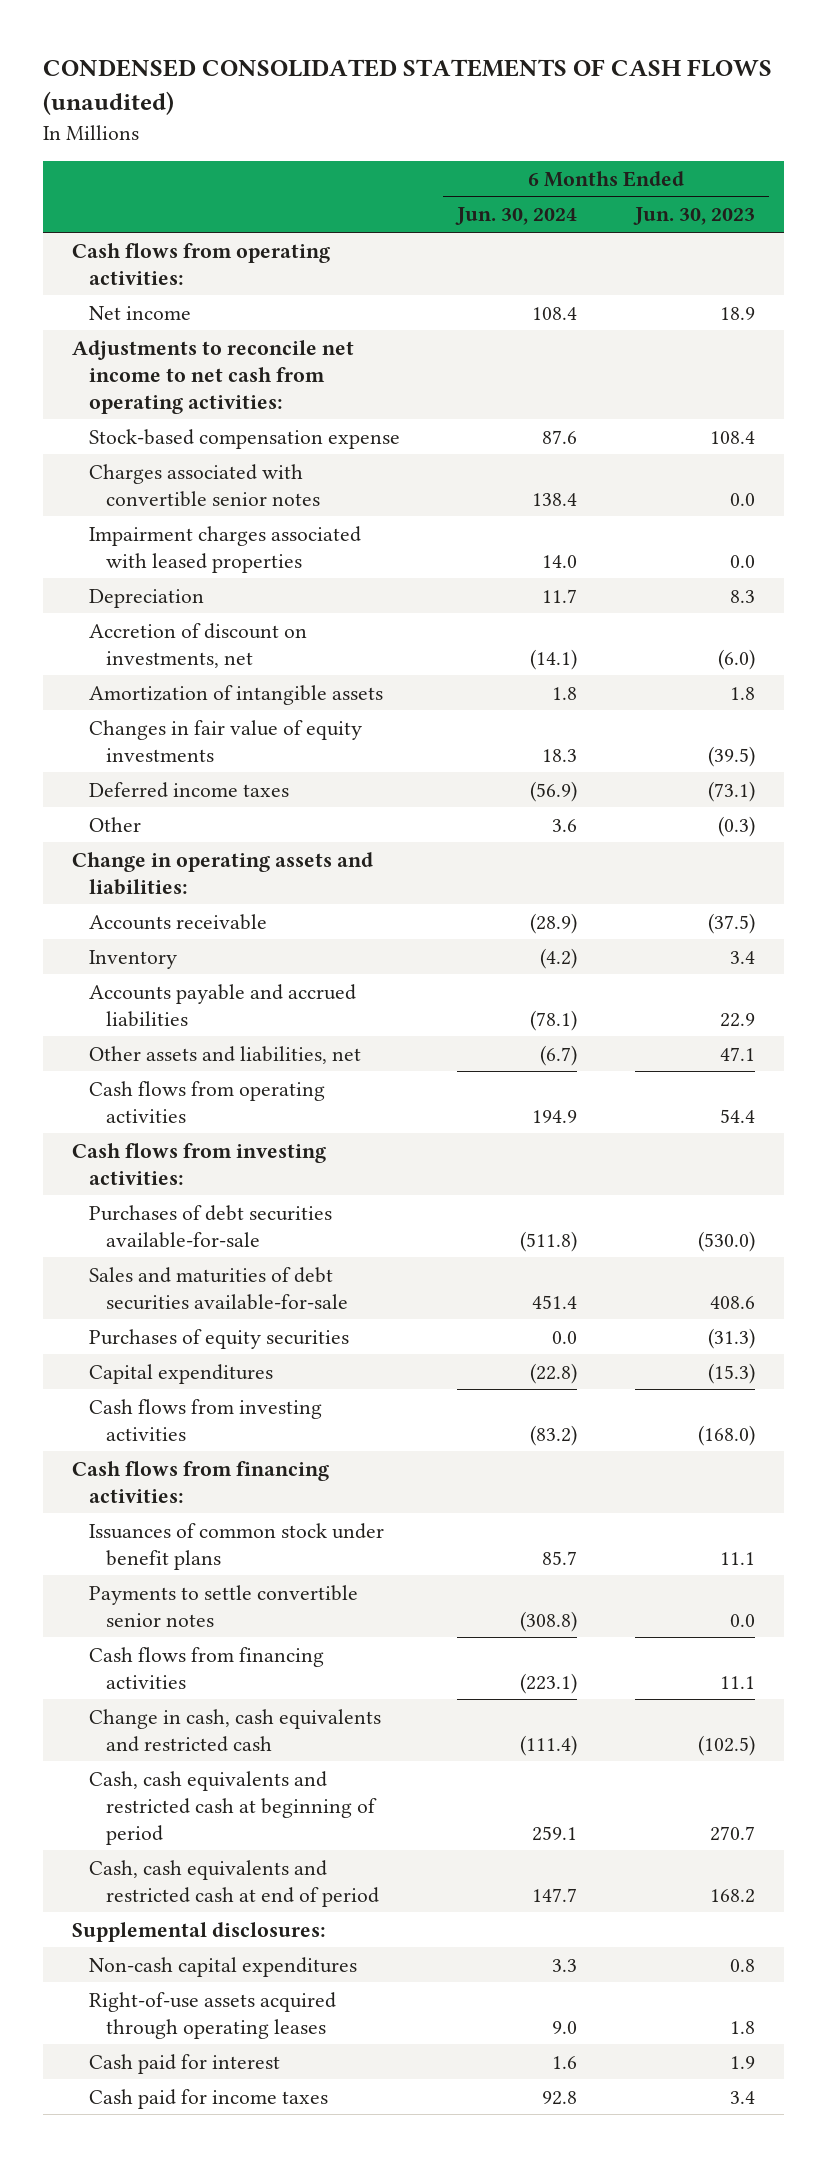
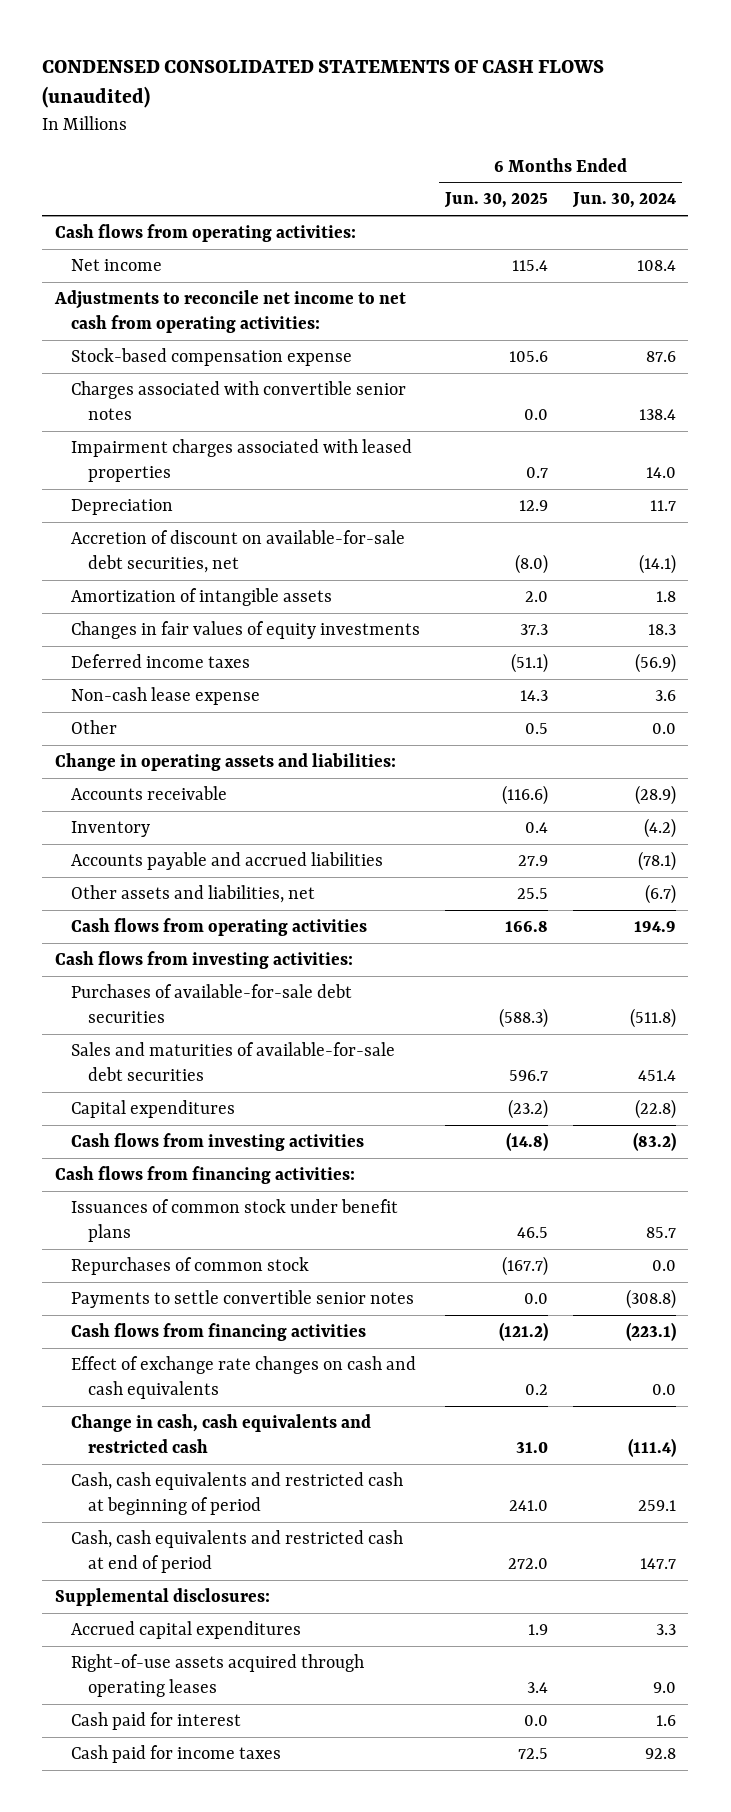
[632,207,755,226] Jun. 30, 2023 -> none
none -> [444,192,549,209] Jun. 30, 2025
[88,622,307,668] Accretion of discount on investments, net -> [71,529,406,573] Accretion of discount on available-for-sale debt securities, net
[88,719,362,762] Changes in fair value of equity investments -> [71,620,421,639] Changes in fair values of equity investments
none -> [71,686,261,705] Non-cash lease expense
[552,818,578,832] 3.6 -> [651,722,676,734] 0.0
[88,1328,349,1349] Purchases of equity securities -> none
[88,1204,332,1248] Purchases of debt securities available-for-sale -> [71,983,353,1023] Purchases of available-for-sale debt securities
[88,1266,348,1310] Sales and maturities of debt securities available-for-sale -> [71,1041,396,1081] Sales and maturities of available-for-sale debt securities
none -> [71,1256,310,1275] Repurchases of common stock
none -> [71,1355,417,1399] Effect of exchange rate changes on cash and cash equivalents
[88,1956,357,1977] Non-cash capital expenditures -> [71,1620,302,1639] Accrued capital expenditures

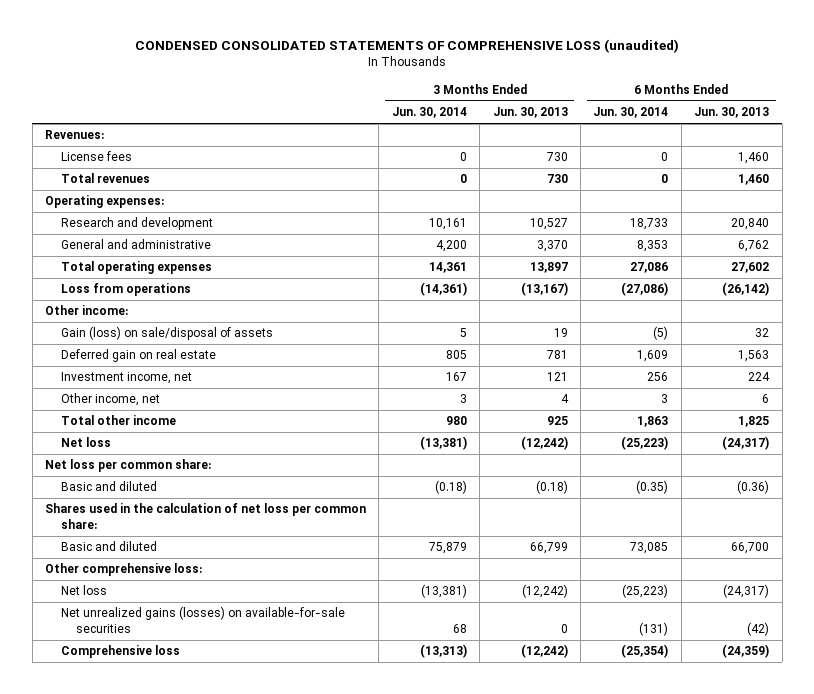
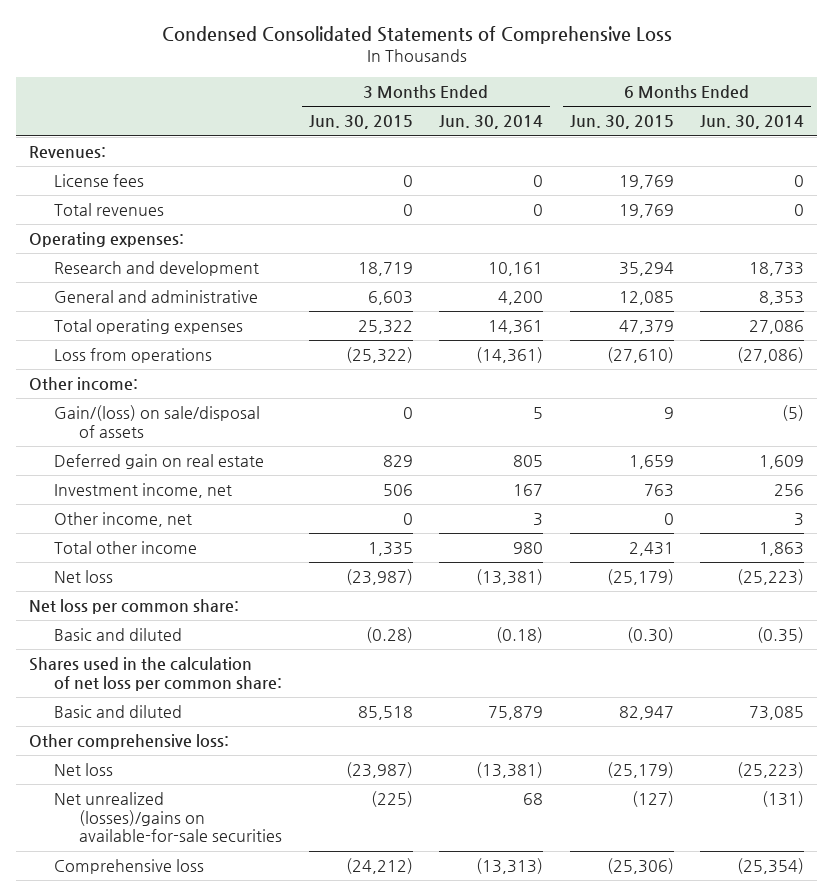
[135,39,680,54] CONDENSED CONSOLIDATED STATEMENTS OF COMPREHENSIVE LOSS (unaudited) -> [161,26,672,45] Condensed Consolidated Statements of Comprehensive Loss
[492,107,568,119] Jun. 30, 2013 -> none
[694,107,770,119] Jun. 30, 2013 -> none
none -> [308,115,413,130] Jun. 30, 2015
none -> [569,115,674,130] Jun. 30, 2015
[60,326,273,341] Gain (loss) on sale/disposal of assets -> [54,405,261,438] Gain/(loss) on sale/disposal of assets
[60,606,345,633] Net unrealized gains (losses) on available-for-sale securities -> [54,792,283,843] Net unrealized (losses)/gains on available-for-sale securities

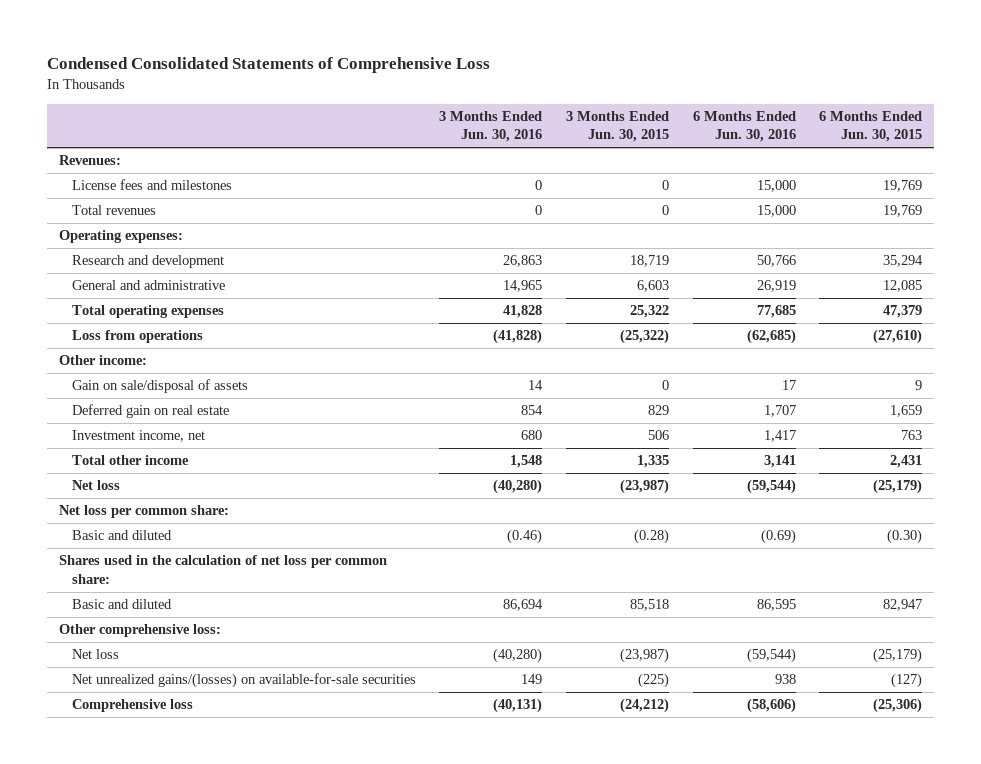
[439,115,544,130] Jun. 30, 2014 -> none
[700,115,805,130] Jun. 30, 2014 -> none
none -> [439,111,543,143] 3 Months Ended Jun. 30, 2016
none -> [692,111,796,143] 6 Months Ended Jun. 30, 2016
[54,174,145,188] License fees -> [71,179,232,191] License fees and milestones
[54,405,261,438] Gain/(loss) on sale/disposal of assets -> [71,379,248,394] Gain on sale/disposal of assets
[54,512,193,528] Other income, net -> none
[54,792,283,843] Net unrealized (losses)/gains on available-for-sale securities -> [71,673,416,689] Net unrealized gains/(losses) on available-for-sale securities

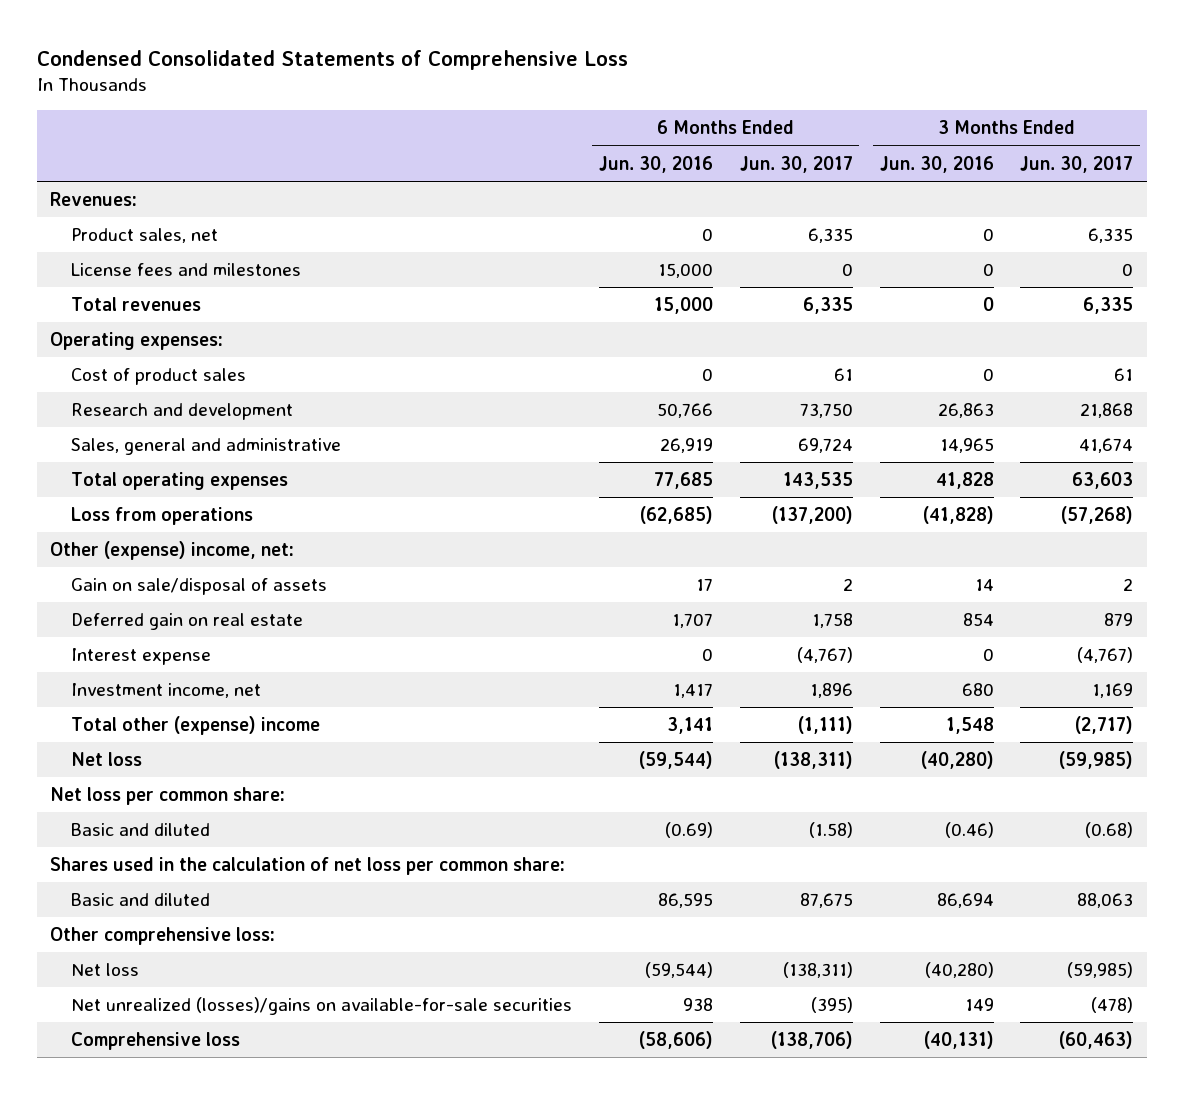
[566,111,670,143] 3 Months Ended Jun. 30, 2015 -> none
[819,111,923,143] 6 Months Ended Jun. 30, 2015 -> none
none -> [739,155,853,173] Jun. 30, 2017
none -> [1020,155,1134,173] Jun. 30, 2017
none -> [70,228,218,244] Product sales, net
none -> [70,368,246,386] Cost of product sales
[71,280,225,291] General and administrative -> [70,438,341,456] Sales, general and administrative
[58,355,147,366] Other income: -> [50,541,295,561] Other (expense) income, net:
none -> [70,648,211,666] Interest expense
[71,455,189,466] Total other income -> [70,716,320,736] Total other (expense) income
[71,673,416,689] Net unrealized gains/(losses) on available-for-sale securities -> [70,997,572,1016] Net unrealized (losses)/gains on available-for-sale securities

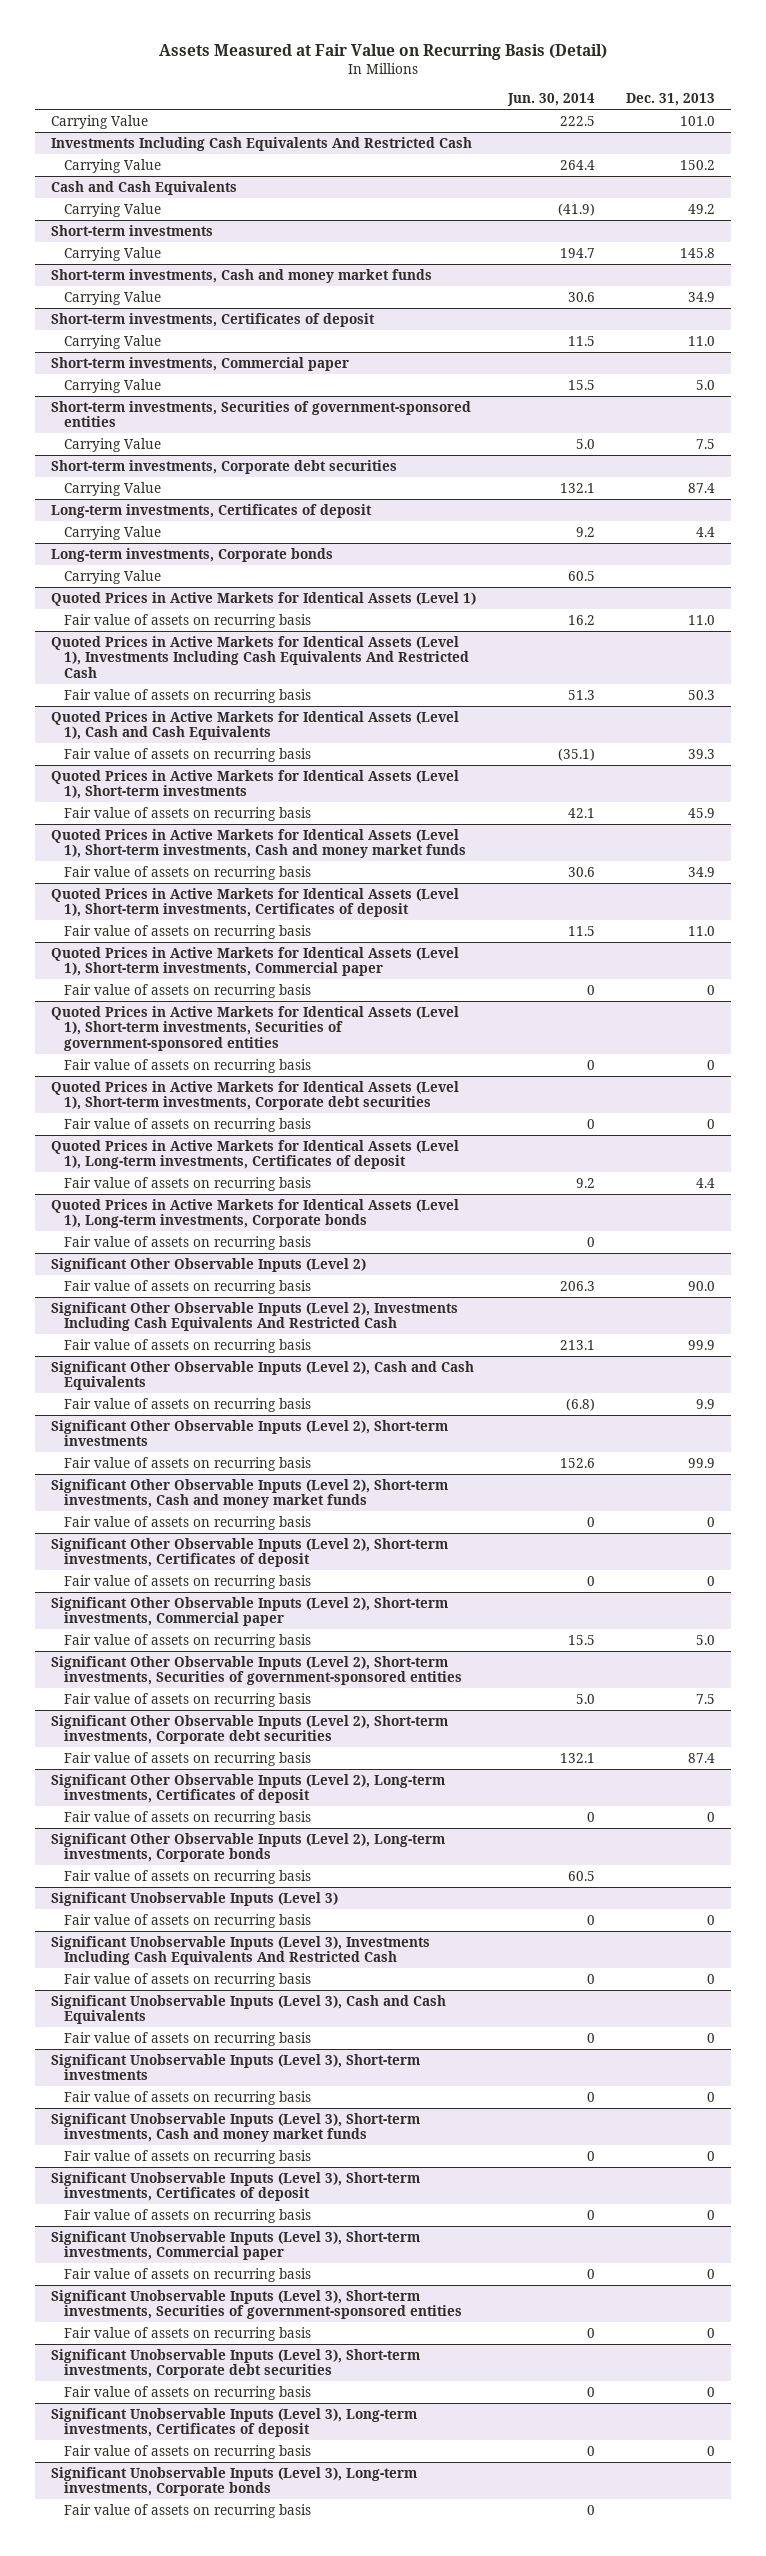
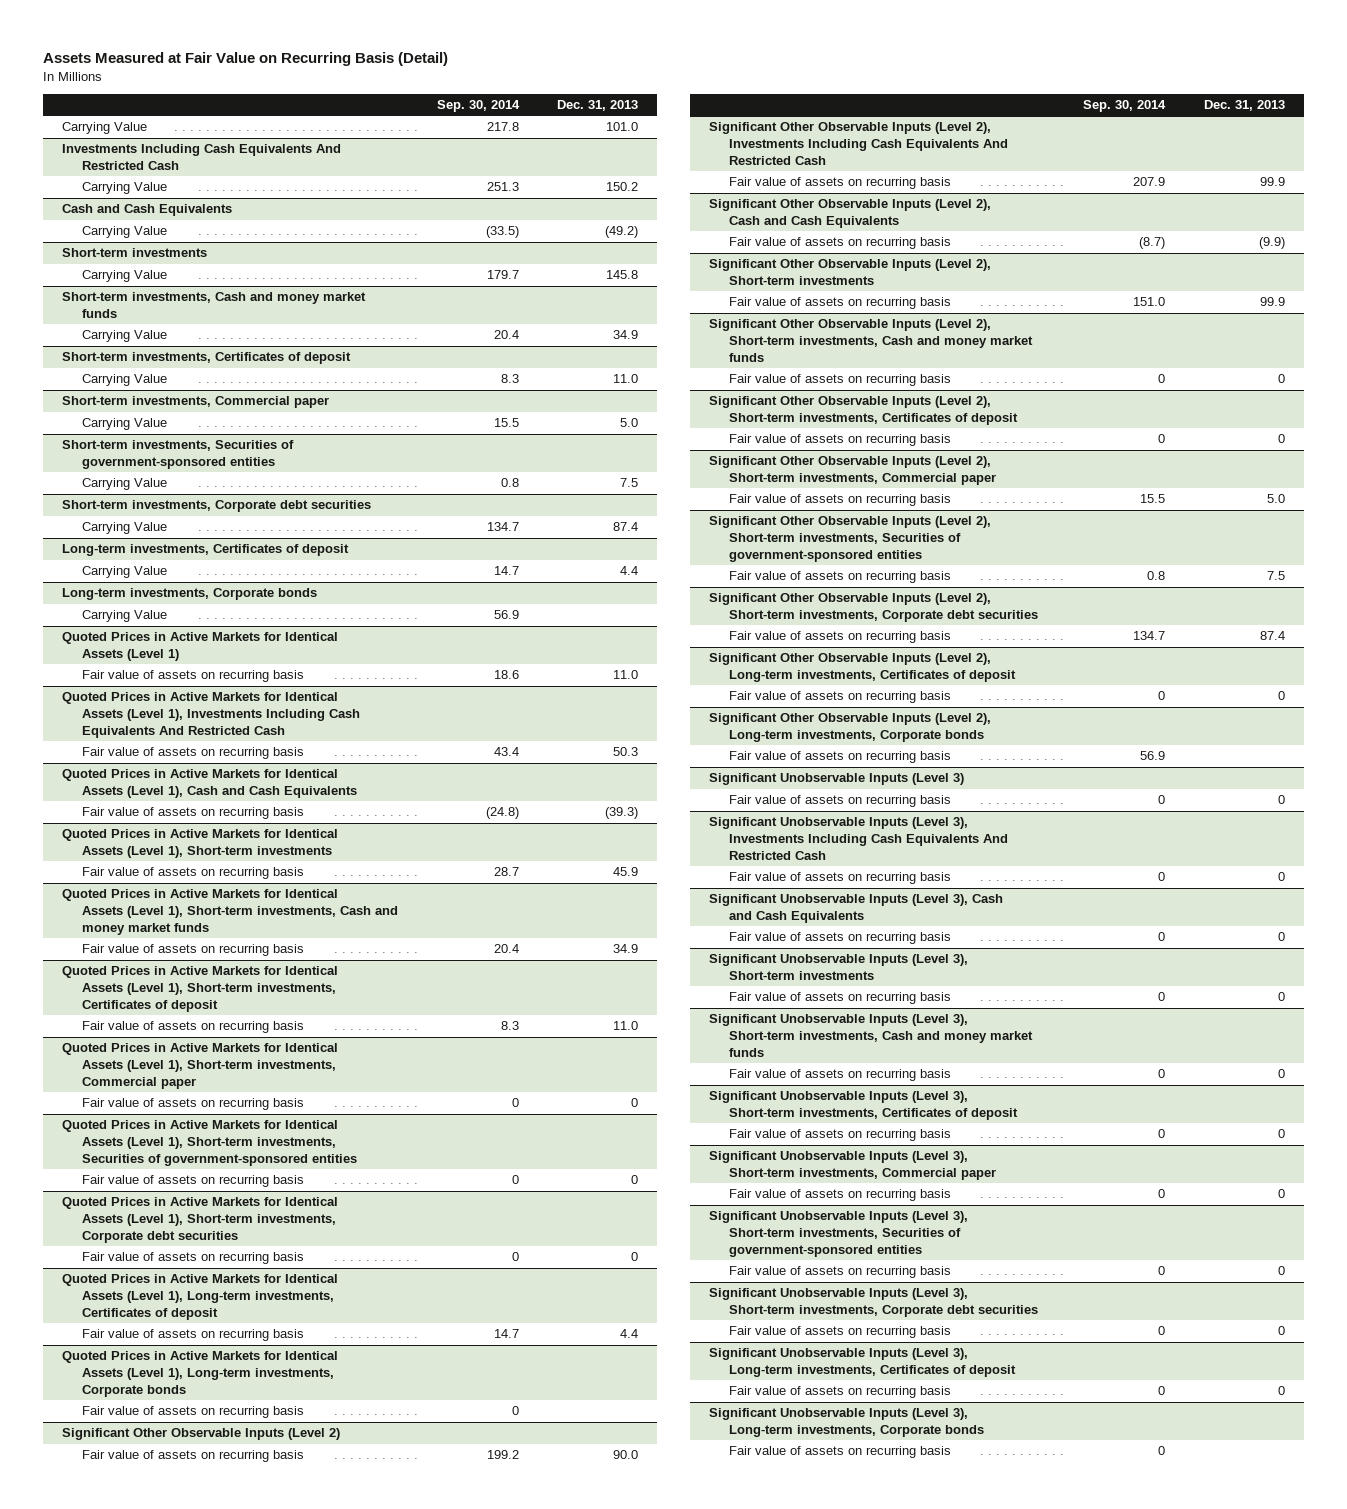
[506,93,595,107] Jun. 30, 2014 -> none
none -> [436,99,520,112] Sep. 30, 2014
[688,203,716,214] 49.2 -> [604,226,638,239] (49.2)
[688,748,716,759] 39.3 -> [604,807,638,820] (39.3)
[696,1398,716,1409] 9.9 -> [1258,237,1285,250] (9.9)

